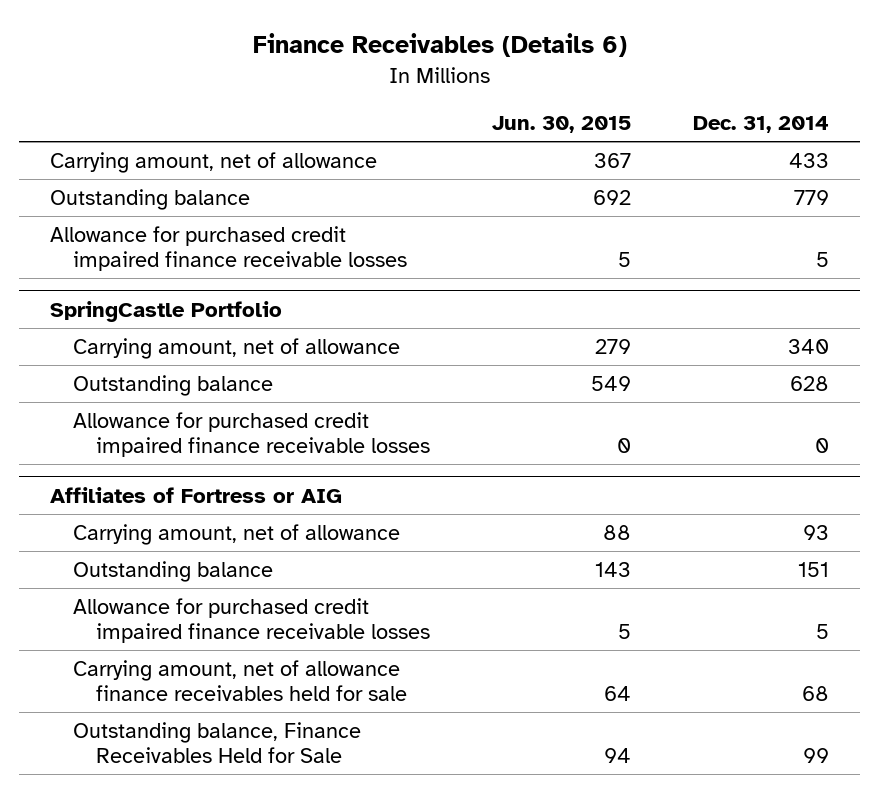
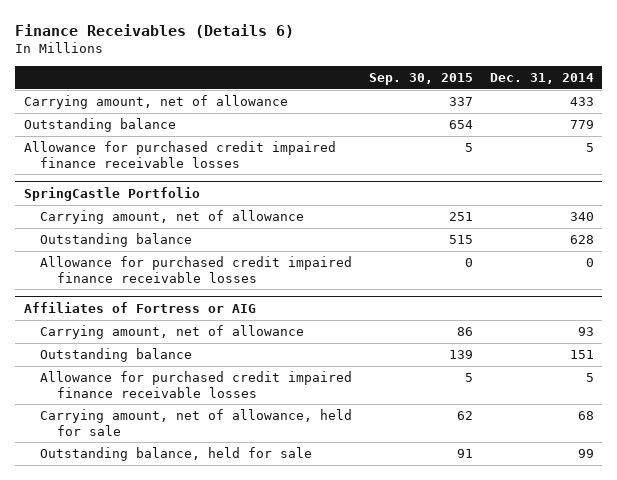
[492,116,632,134] Jun. 30, 2015 -> none
none -> [369,73,474,86] Sep. 30, 2015
[73,659,408,702] Carrying amount, net of allowance finance receivables held for sale -> [40,409,353,436] Carrying amount, net of allowance, held for sale
[73,721,362,764] Outstanding balance, Finance Receivables Held for Sale -> [40,447,313,462] Outstanding balance, held for sale

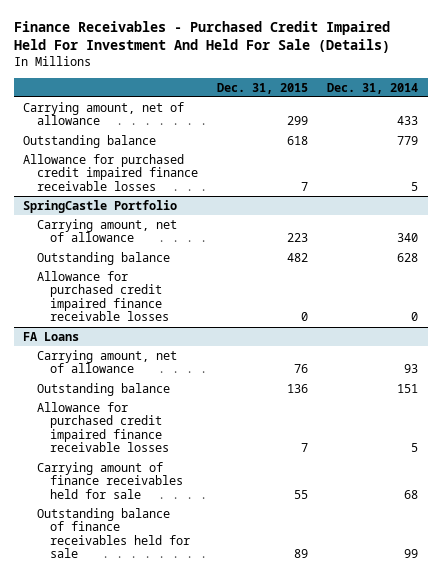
[15,23,295,38] Finance Receivables (Details 6) -> [13,21,390,54] Finance Receivables - Purchased Credit Impaired Held For Investment And Held For Sale (Details)
[369,73,474,86] Sep. 30, 2015 -> none
none -> [216,82,308,94] Dec. 31, 2015
[23,301,256,313] Affiliates of Fortress or AIG -> [23,331,80,341] FA Loans
[40,409,353,436] Carrying amount, net of allowance, held for sale -> [36,461,184,499] Carrying amount of finance receivables held for sale
[40,447,313,462] Outstanding balance, held for sale -> [36,507,191,559] Outstanding balance of finance receivables held for sale

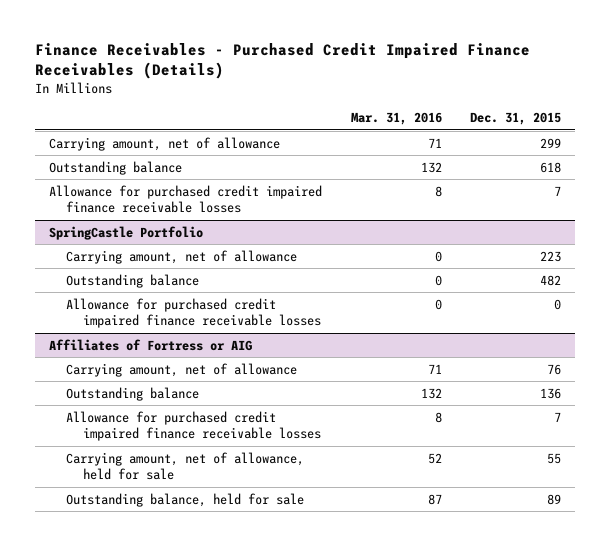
[13,21,390,54] Finance Receivables - Purchased Credit Impaired Held For Investment And Held For Sale (Details) -> [35,43,531,80] Finance Receivables - Purchased Credit Impaired Finance Receivables (Details)
[327,82,419,94] Dec. 31, 2014 -> none
none -> [350,112,442,126] Mar. 31, 2016
[23,331,80,341] FA Loans -> [49,338,253,351] Affiliates of Fortress or AIG
[36,461,184,499] Carrying amount of finance receivables held for sale -> [66,451,305,481] Carrying amount, net of allowance, held for sale
[36,507,191,559] Outstanding balance of finance receivables held for sale -> [66,492,305,507] Outstanding balance, held for sale

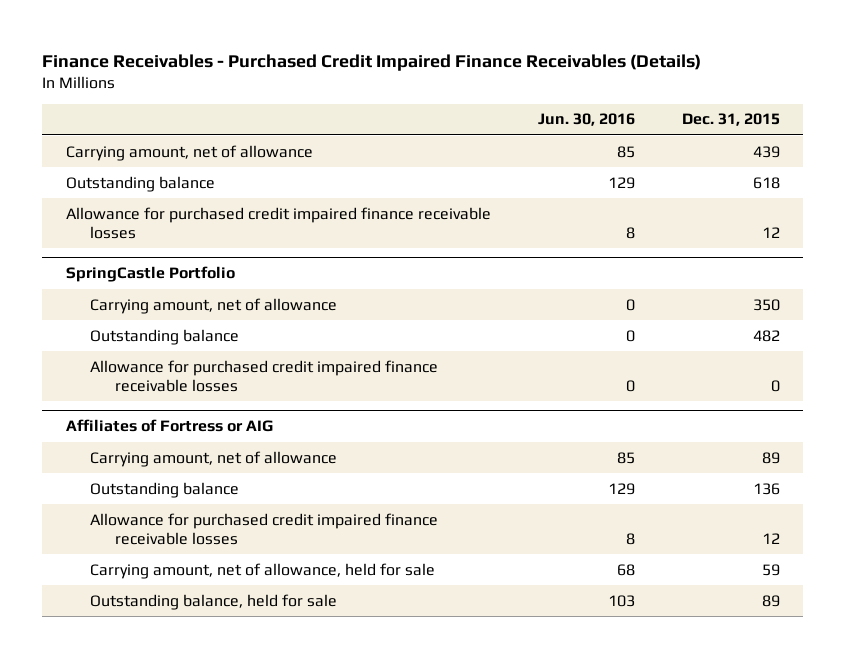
[350,112,442,126] Mar. 31, 2016 -> none
none -> [537,113,635,127] Jun. 30, 2016
[539,137,561,148] 299 -> [752,145,780,158] 439
[553,185,561,196] 7 -> [761,226,780,238] 12
[539,250,561,262] 223 -> [752,298,780,311] 350
[546,363,561,375] 76 -> [761,451,780,464] 89
[553,411,561,422] 7 -> [761,532,780,544] 12
[546,452,561,464] 55 -> [761,563,780,576] 59

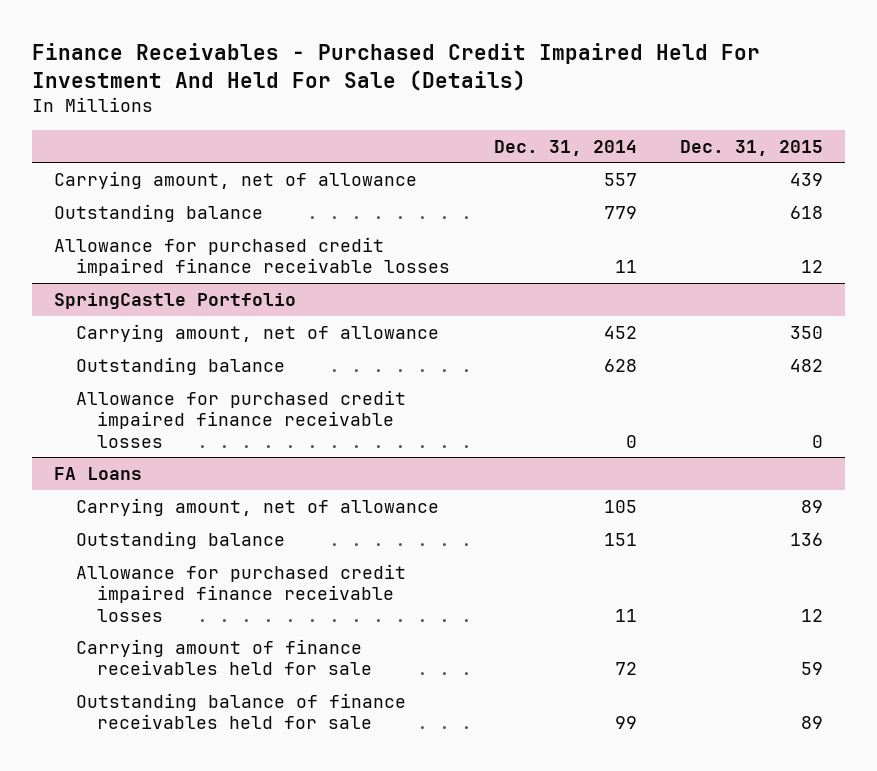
[42,53,702,71] Finance Receivables - Purchased Credit Impaired Finance Receivables (Details) -> [32,42,761,91] Finance Receivables - Purchased Credit Impaired Held For Investment And Held For Sale (Details)
[537,113,635,127] Jun. 30, 2016 -> none
none -> [493,139,637,156] Dec. 31, 2014
[65,419,273,433] Affiliates of Fortress or AIG -> [54,466,143,480] FA Loans
[90,562,436,579] Carrying amount, net of allowance, held for sale -> [75,638,373,676] Carrying amount of finance receivables held for sale
[90,593,338,610] Outstanding balance, held for sale -> [75,692,406,730] Outstanding balance of finance receivables held for sale

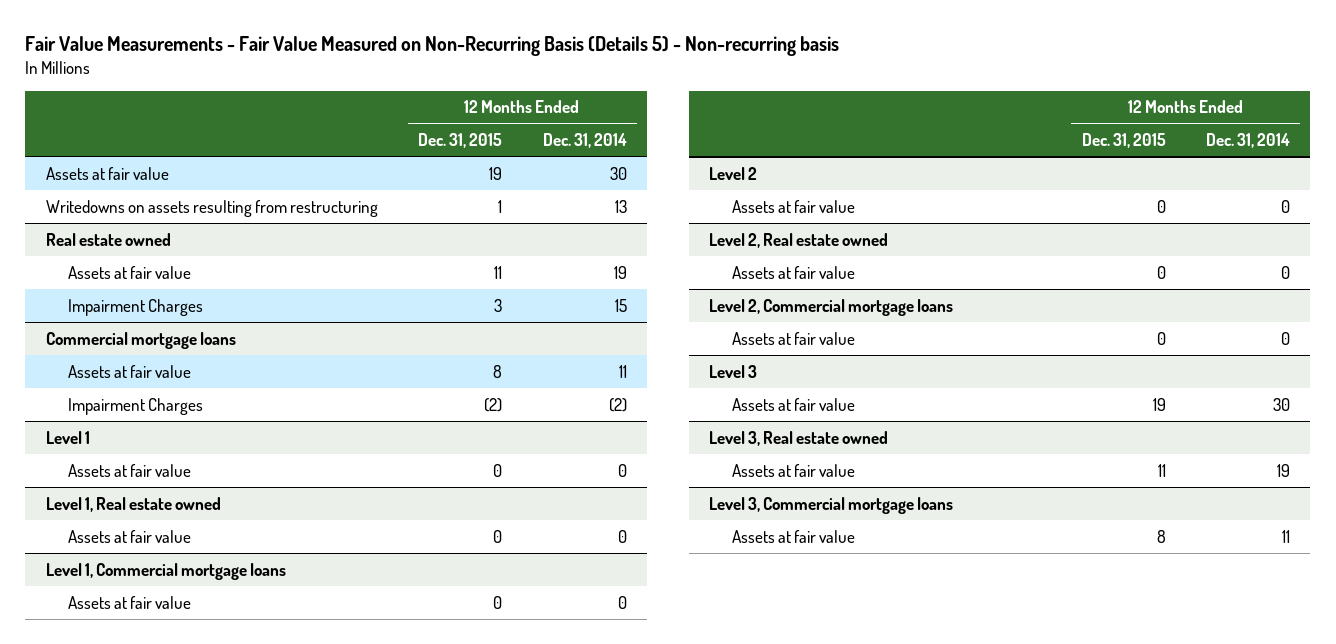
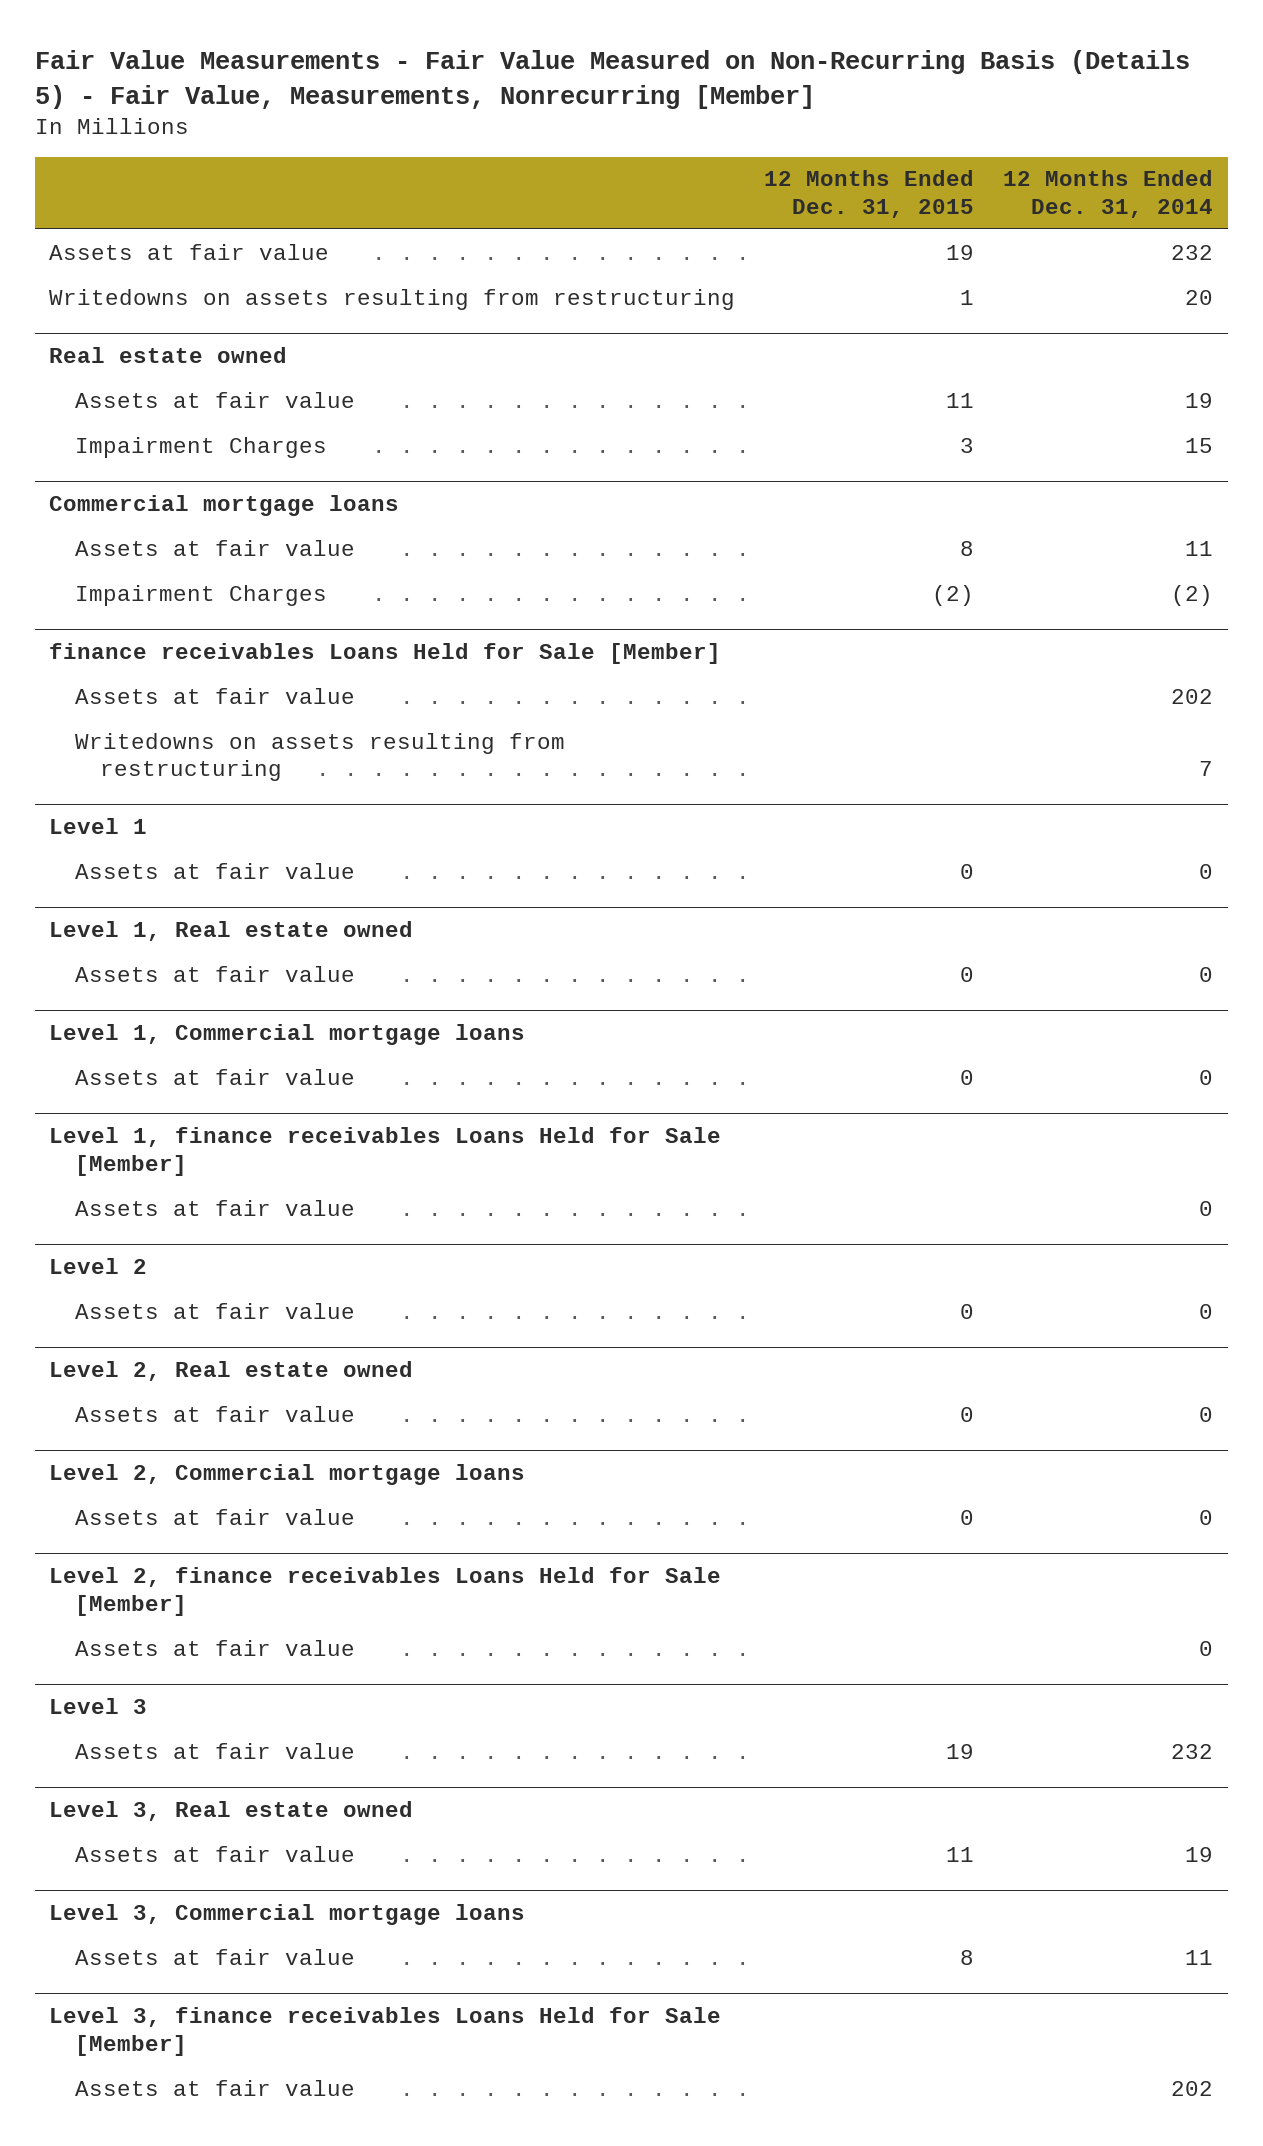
[25,36,840,57] Fair Value Measurements - Fair Value Measured on Non-Recurring Basis (Details 5) - Non-recurring basis -> [34,50,1190,110] Fair Value Measurements - Fair Value Measured on Non-Recurring Basis (Details 5) - Fair Value, Measurements, Nonrecurring [Member]
[609,166,627,180] 30 -> [1171,244,1214,260] 232
[614,199,627,213] 13 -> [1185,289,1214,305] 20
none -> [49,643,722,665] finance receivables Loans Held for Sale [Member]
none -> [74,687,355,704] Assets at fair value
none -> [74,732,565,782] Writedowns on assets resulting from restructuring
none -> [49,1127,722,1177] Level 1, finance receivables Loans Held for Sale [Member]
none -> [74,1199,355,1216] Assets at fair value
none -> [49,1567,722,1617] Level 2, finance receivables Loans Held for Sale [Member]
none -> [74,1639,355,1656] Assets at fair value
[1273,397,1291,411] 30 -> [1171,1743,1214,1759] 232
none -> [49,2007,722,2057] Level 3, finance receivables Loans Held for Sale [Member]
none -> [74,2079,355,2096] Assets at fair value

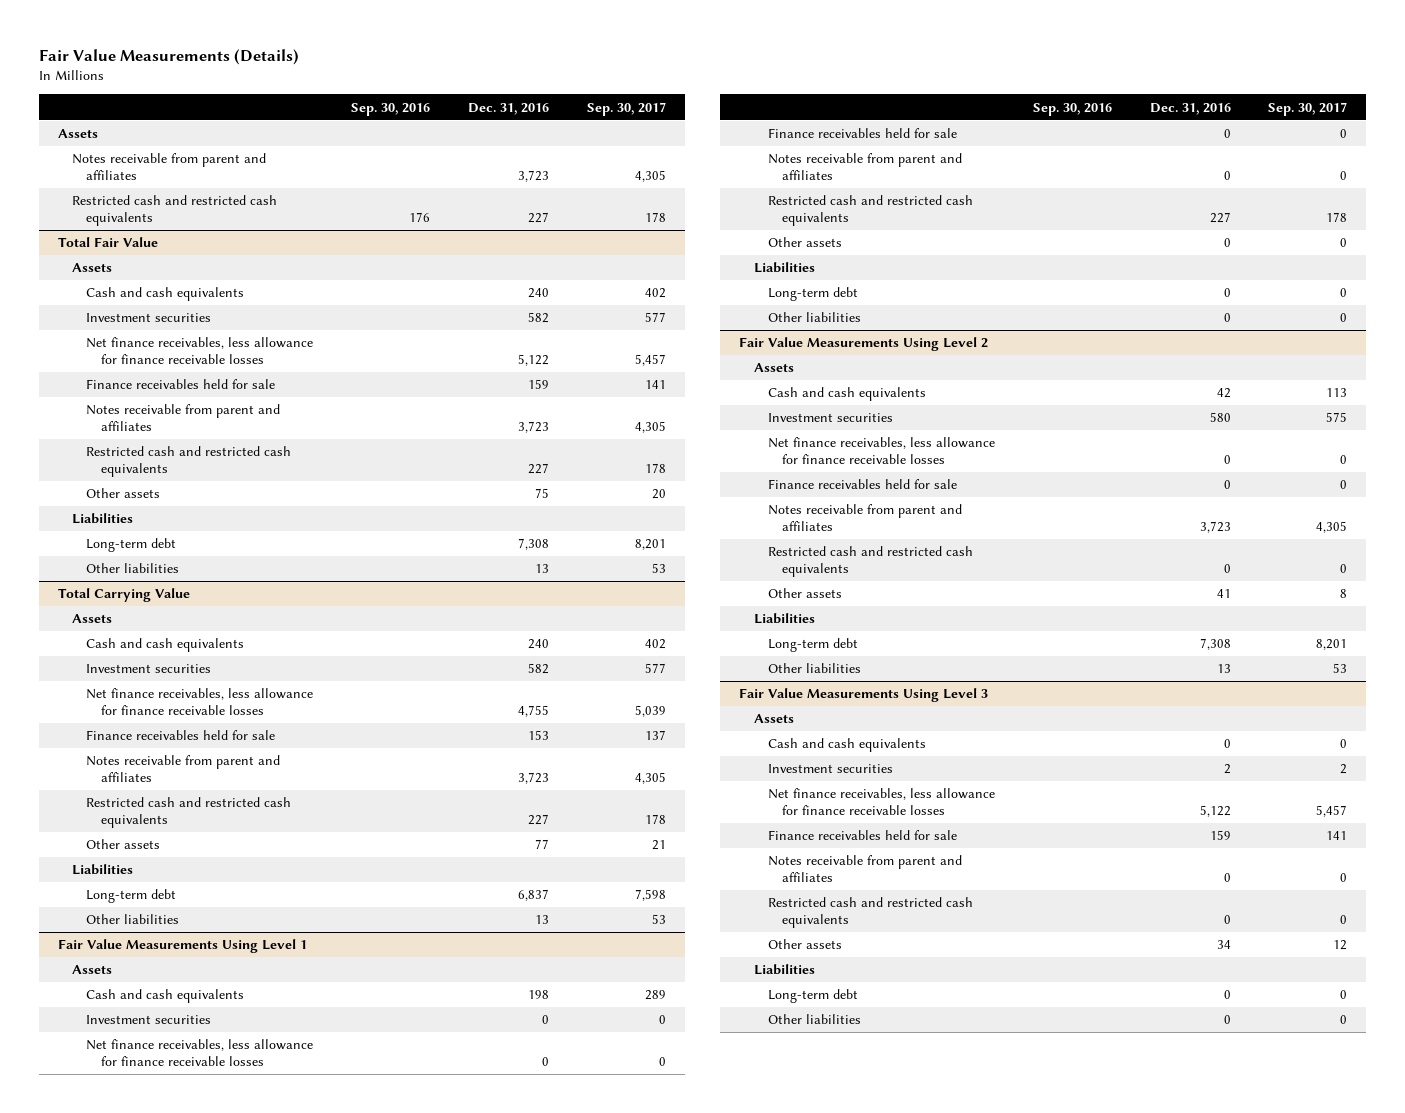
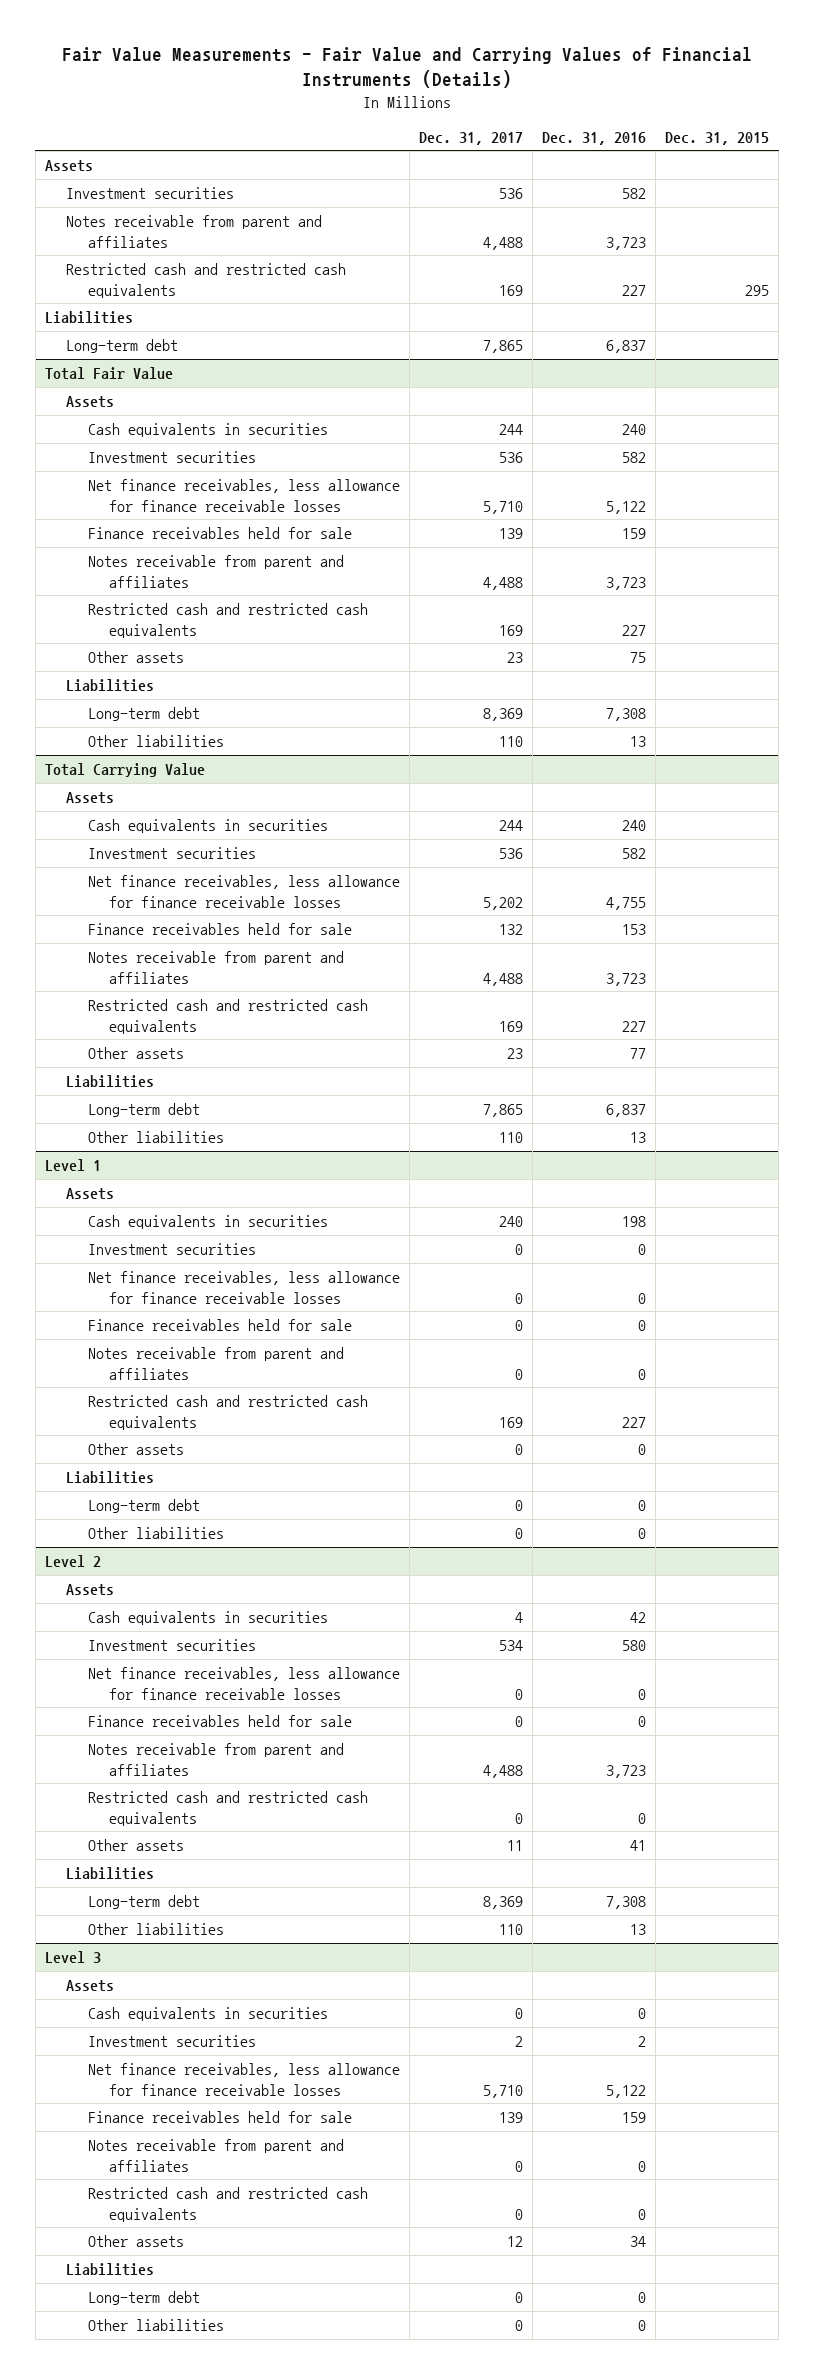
[38,49,299,66] Fair Value Measurements (Details) -> [62,47,753,89] Fair Value Measurements - Fair Value and Carrying Values of Financial Instruments (Details)
[351,102,431,116] Sep. 30, 2016 -> none
[586,101,666,116] Sep. 30, 2017 -> none
none -> [418,131,523,145] Dec. 31, 2017
none -> [665,131,770,145] Dec. 31, 2015
none -> [66,186,235,199] Investment securities
none -> [45,310,134,324] Liabilities
none -> [66,338,179,353] Long-term debt
[86,287,245,302] Cash and cash equivalents -> [87,422,328,437] Cash equivalents in securities
[86,638,245,653] Cash and cash equivalents -> [87,818,328,833] Cash equivalents in securities
[57,939,307,954] Fair Value Measurements Using Level 1 -> [45,1158,102,1171] Level 1
[86,989,245,1004] Cash and cash equivalents -> [87,1214,328,1229] Cash equivalents in securities
[739,337,989,352] Fair Value Measurements Using Level 2 -> [45,1554,102,1567] Level 2
[767,387,926,402] Cash and cash equivalents -> [87,1610,328,1625] Cash equivalents in securities
[739,688,989,703] Fair Value Measurements Using Level 3 -> [45,1950,102,1963] Level 3
[767,738,926,753] Cash and cash equivalents -> [87,2006,328,2021] Cash equivalents in securities

